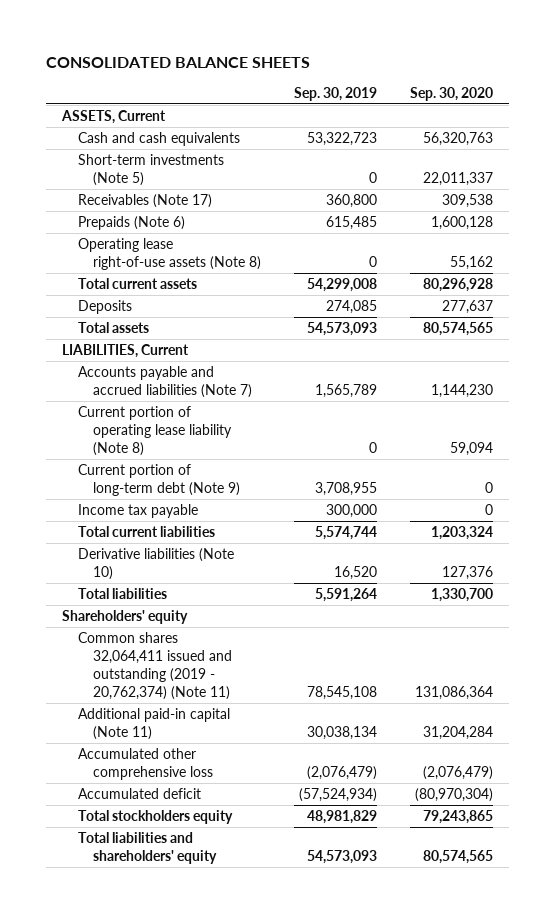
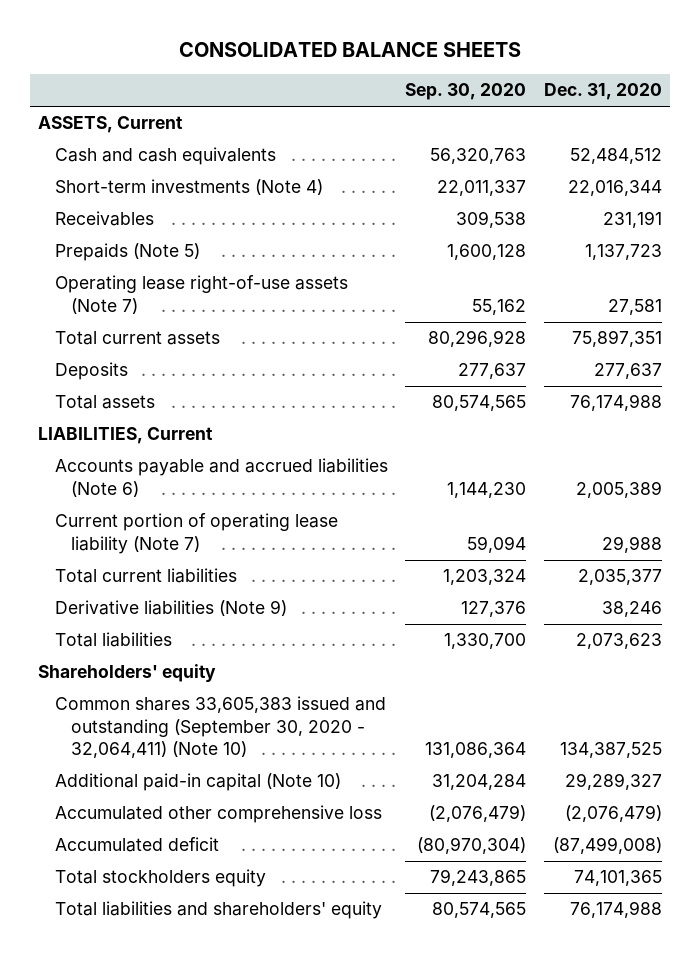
[293,86,377,101] Sep. 30, 2019 -> none
none -> [543,83,662,101] Dec. 31, 2020
[77,154,224,187] Short-term investments (Note 5) -> [54,179,323,196] Short-term investments (Note 4)
[77,194,212,209] Receivables (Note 17) -> [54,211,154,227] Receivables
[77,216,185,231] Prepaids (Note 6) -> [54,243,200,262] Prepaids (Note 5)
[77,238,261,271] Operating lease right-of-use assets (Note 8) -> [54,275,348,314] Operating lease right-of-use assets (Note 7)
[77,464,240,497] Current portion of long-term debt (Note 9) -> none
[77,504,198,519] Income tax payable -> none
[77,366,252,399] Accounts payable and accrued liabilities (Note 7) -> [54,458,388,497] Accounts payable and accrued liabilities (Note 6)
[77,406,232,457] Current portion of operating lease liability (Note 8) -> [54,513,338,554] Current portion of operating lease liability (Note 7)
[77,548,234,581] Derivative liabilities (Note 10) -> [54,600,287,617] Derivative liabilities (Note 9)
[77,632,232,701] Common shares 32,064,411 issued and outstanding (2019 - 20,762,374) (Note 11) -> [54,696,386,759] Common shares 33,605,383 issued and outstanding (September 30, 2020 - 32,064,411) (Note 10)
[77,708,230,741] Additional paid-in capital (Note 11) -> [54,773,341,792] Additional paid-in capital (Note 10)

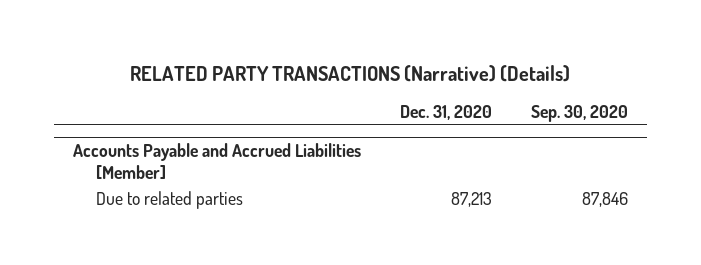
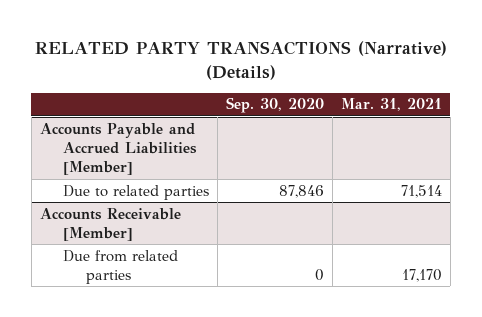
[399,104,492,120] Dec. 31, 2020 -> none
none -> [340,98,442,112] Mar. 31, 2021
none -> [39,207,181,241] Accounts Receivable [Member]
none -> [62,249,178,284] Due from related parties

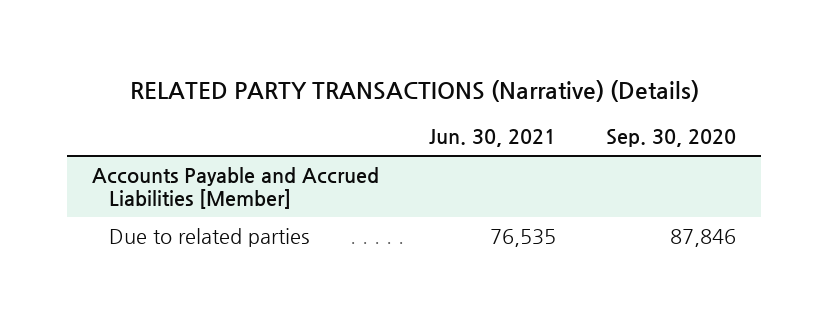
[340,98,442,112] Mar. 31, 2021 -> none
none -> [429,129,557,148] Jun. 30, 2021
[39,207,181,241] Accounts Receivable [Member] -> none
[62,249,178,284] Due from related parties -> none

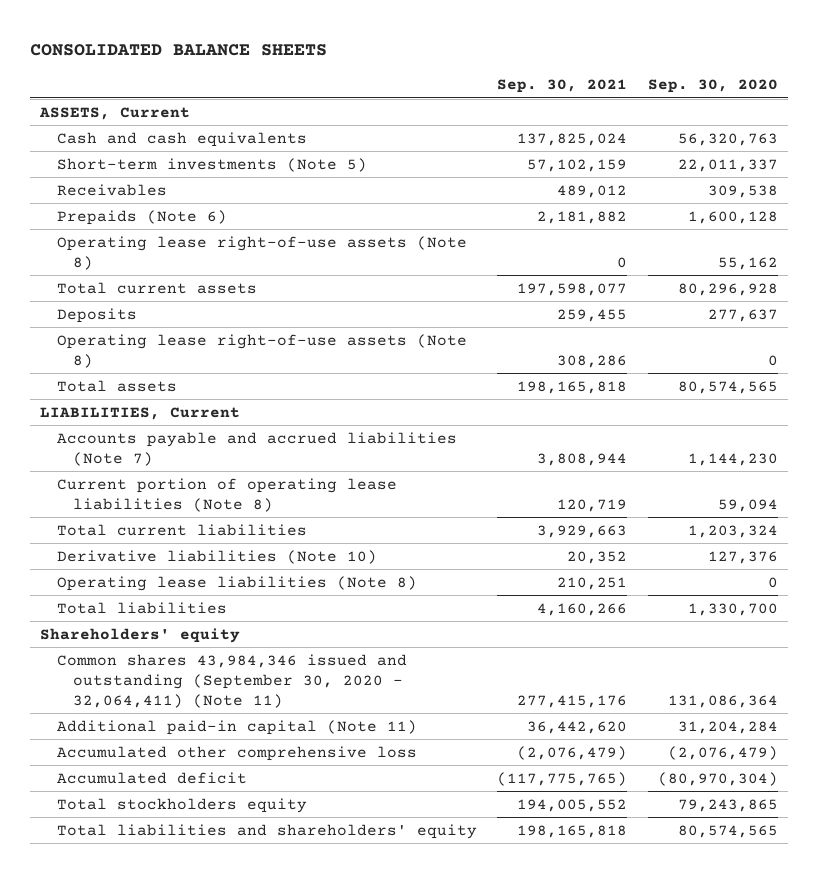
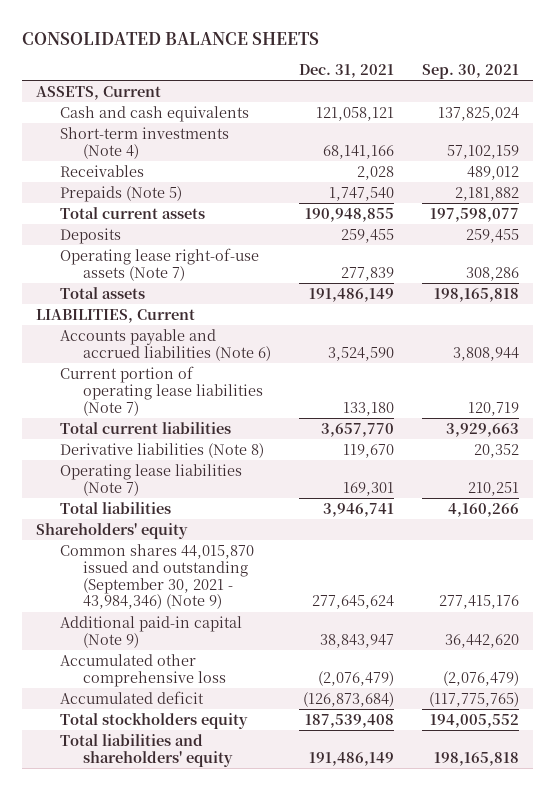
[648,78,779,93] Sep. 30, 2020 -> none
none -> [298,64,394,79] Dec. 31, 2021
[56,157,367,172] Short-term investments (Note 5) -> [59,126,229,159] Short-term investments (Note 4)
[56,235,467,270] Operating lease right-of-use assets (Note 8) -> none
[56,209,227,225] Prepaids (Note 6) -> [59,185,182,202] Prepaids (Note 5)
[56,333,467,368] Operating lease right-of-use assets (Note 8) -> [59,247,259,281] Operating lease right-of-use assets (Note 7)
[56,431,457,466] Accounts payable and accrued liabilities (Note 7) -> [59,328,271,361] Accounts payable and accrued liabilities (Note 6)
[56,477,397,512] Current portion of operating lease liabilities (Note 8) -> [59,365,263,416] Current portion of operating lease liabilities (Note 7)
[56,549,377,564] Derivative liabilities (Note 10) -> [59,442,264,458] Derivative liabilities (Note 8)
[56,575,417,591] Operating lease liabilities (Note 8) -> [59,463,242,496] Operating lease liabilities (Note 7)
[56,653,407,708] Common shares 43,984,346 issued and outstanding (September 30, 2020 - 32,064,411) (Note 11) -> [59,543,254,610] Common shares 44,015,870 issued and outstanding (September 30, 2021 - 43,984,346) (Note 9)
[56,719,417,735] Additional paid-in capital (Note 11) -> [59,615,242,648] Additional paid-in capital (Note 9)

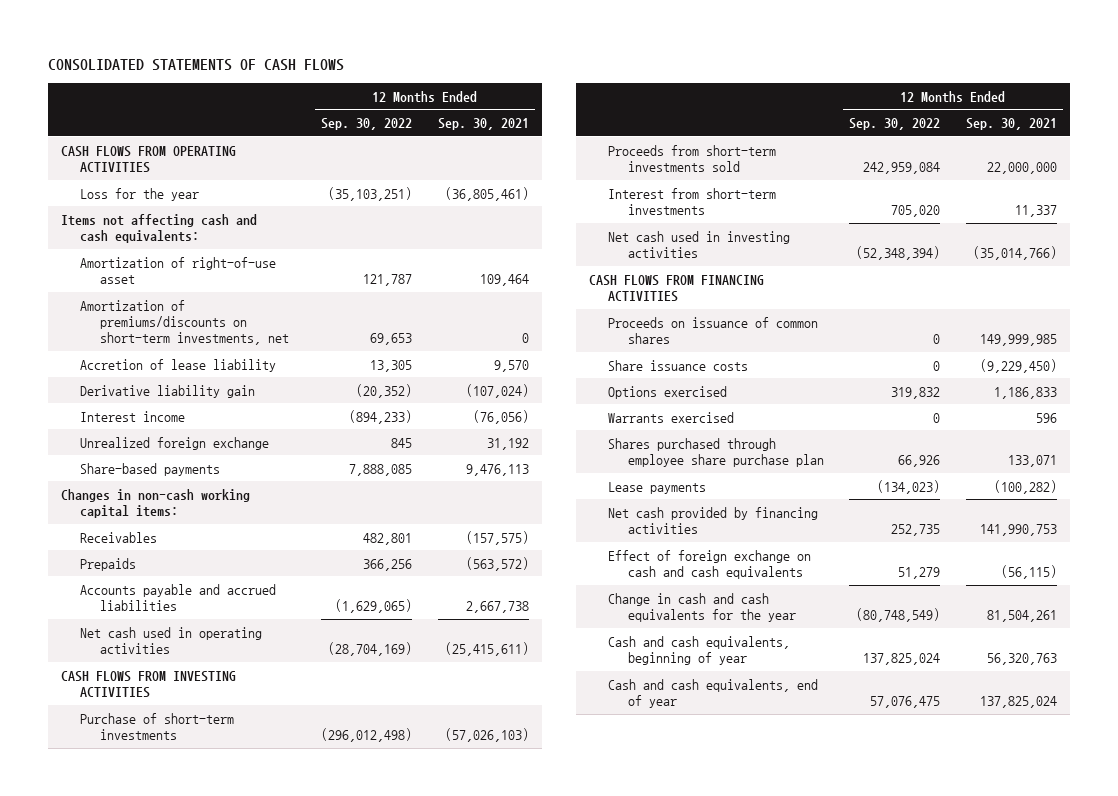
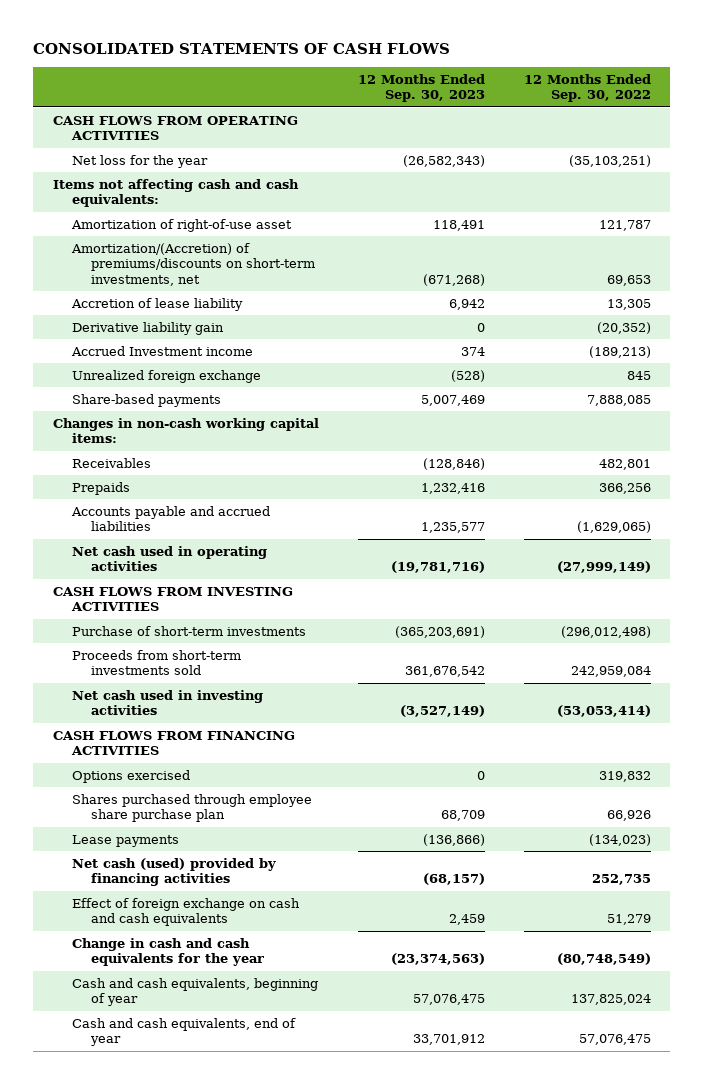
[437,117,529,130] Sep. 30, 2021 -> none
none -> [357,73,485,103] 12 Months Ended Sep. 30, 2023
[80,187,200,201] Loss for the year -> [72,154,209,168] Net loss for the year
[80,299,289,345] Amortization of premiums/discounts on short-term investments, net -> [71,242,316,286] Amortization/(Accretion) of premiums/discounts on short-term investments, net
[80,410,186,422] Interest income -> none
none -> [71,345,254,356] Accrued Investment income
[328,641,413,656] (28,704,169) -> [556,561,651,574] (27,999,149)
[608,187,777,215] Interest from short-term investments -> none
[856,245,941,260] (52,348,394) -> [556,705,651,718] (53,053,414)
[608,316,819,344] Proceeds on issuance of common shares -> none
[608,359,749,371] Share issuance costs -> none
[608,411,735,423] Warrants exercised -> none
[608,506,819,534] Net cash provided by financing activities -> [72,857,277,887] Net cash (used) provided by financing activities

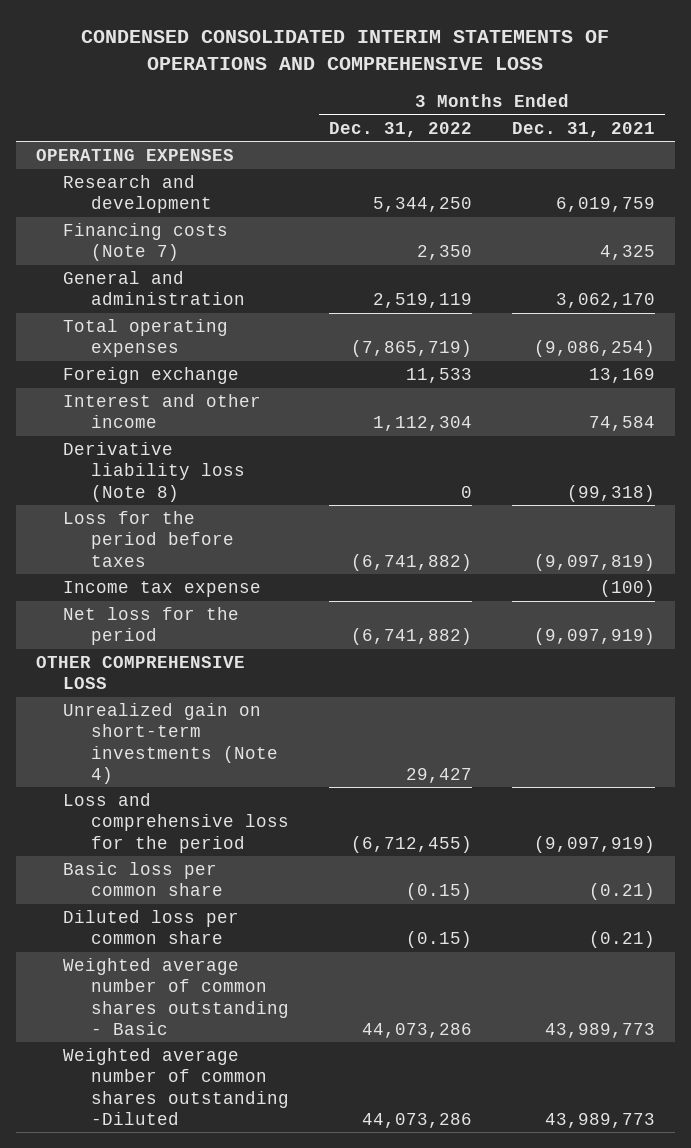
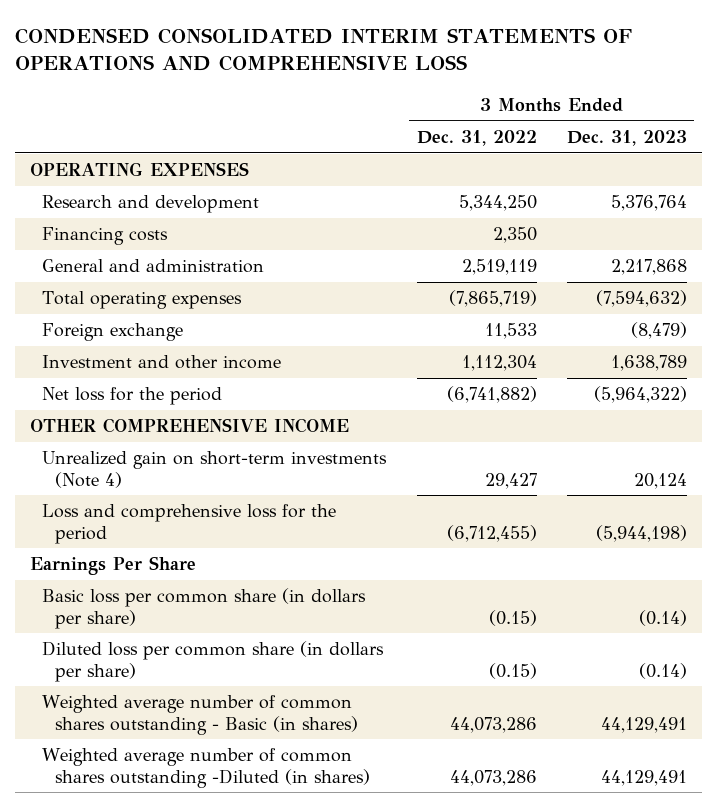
[511,121,655,137] Dec. 31, 2021 -> none
none -> [566,129,687,146] Dec. 31, 2023
[63,223,229,262] Financing costs (Note 7) -> [42,227,169,246] Financing costs
[63,442,245,502] Derivative liability loss (Note 8) -> none
[63,511,234,567] Loss for the period before taxes -> none
[63,581,262,598] Income tax expense -> none
[63,394,262,429] Interest and other income -> [42,355,282,370] Investment and other income
[35,656,245,690] OTHER COMPREHENSIVE LOSS -> [29,418,349,434] OTHER COMPREHENSIVE INCOME
none -> [29,556,196,576] Earnings Per Share
[63,862,223,897] Basic loss per common share -> [42,588,367,629] Basic loss per common share (in dollars per share)
[63,910,240,945] Diluted loss per common share -> [42,641,385,682] Diluted loss per common share (in dollars per share)
[63,958,289,1035] Weighted average number of common shares outstanding - Basic -> [42,695,359,735] Weighted average number of common shares outstanding - Basic (in shares)
[63,1048,289,1125] Weighted average number of common shares outstanding -Diluted -> [42,748,371,788] Weighted average number of common shares outstanding -Diluted (in shares)

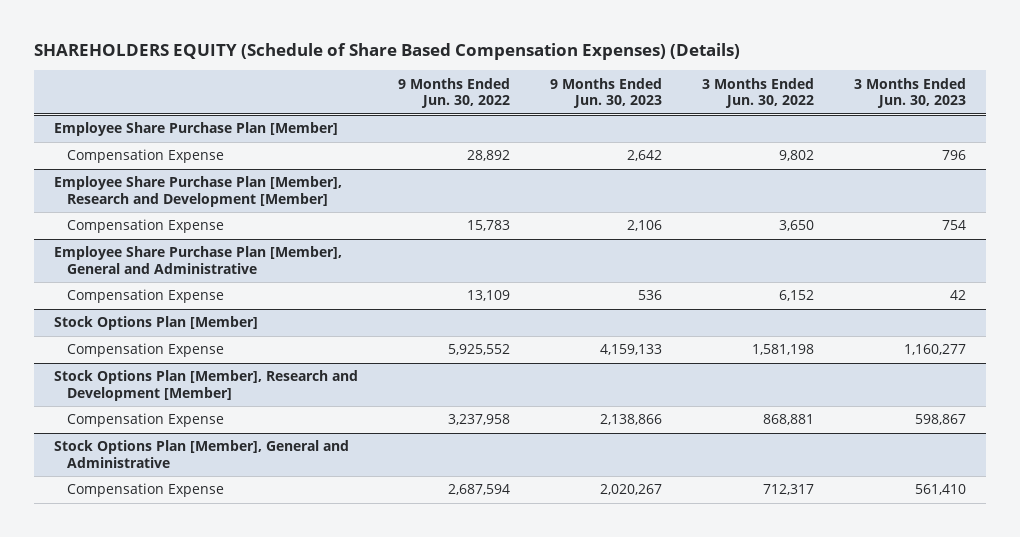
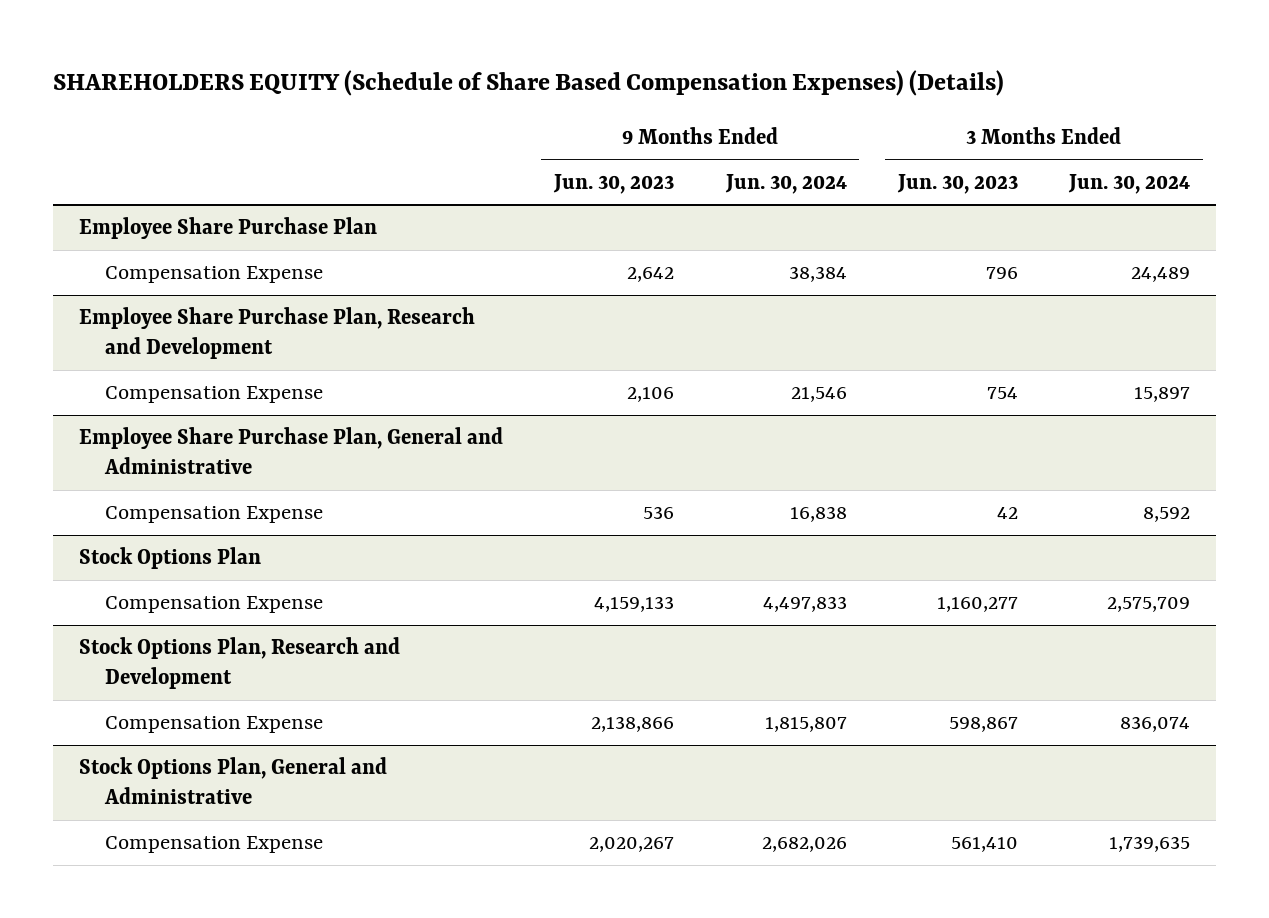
[398,77,511,109] 9 Months Ended Jun. 30, 2022 -> none
[702,77,815,109] 3 Months Ended Jun. 30, 2022 -> none
none -> [724,173,847,194] Jun. 30, 2024
none -> [1068,173,1191,194] Jun. 30, 2024
[54,122,339,137] Employee Share Purchase Plan [Member] -> [78,217,377,240] Employee Share Purchase Plan
[54,176,343,207] Employee Share Purchase Plan [Member], Research and Development [Member] -> [78,307,475,359] Employee Share Purchase Plan, Research and Development
[54,246,343,274] Employee Share Purchase Plan [Member], General and Administrative -> [78,427,503,474] Employee Share Purchase Plan, General and Administrative
[54,316,259,331] Stock Options Plan [Member] -> [78,547,261,570] Stock Options Plan
[54,370,359,401] Stock Options Plan [Member], Research and Development [Member] -> [78,637,400,689] Stock Options Plan, Research and Development
[54,440,350,468] Stock Options Plan [Member], General and Administrative -> [78,757,387,804] Stock Options Plan, General and Administrative

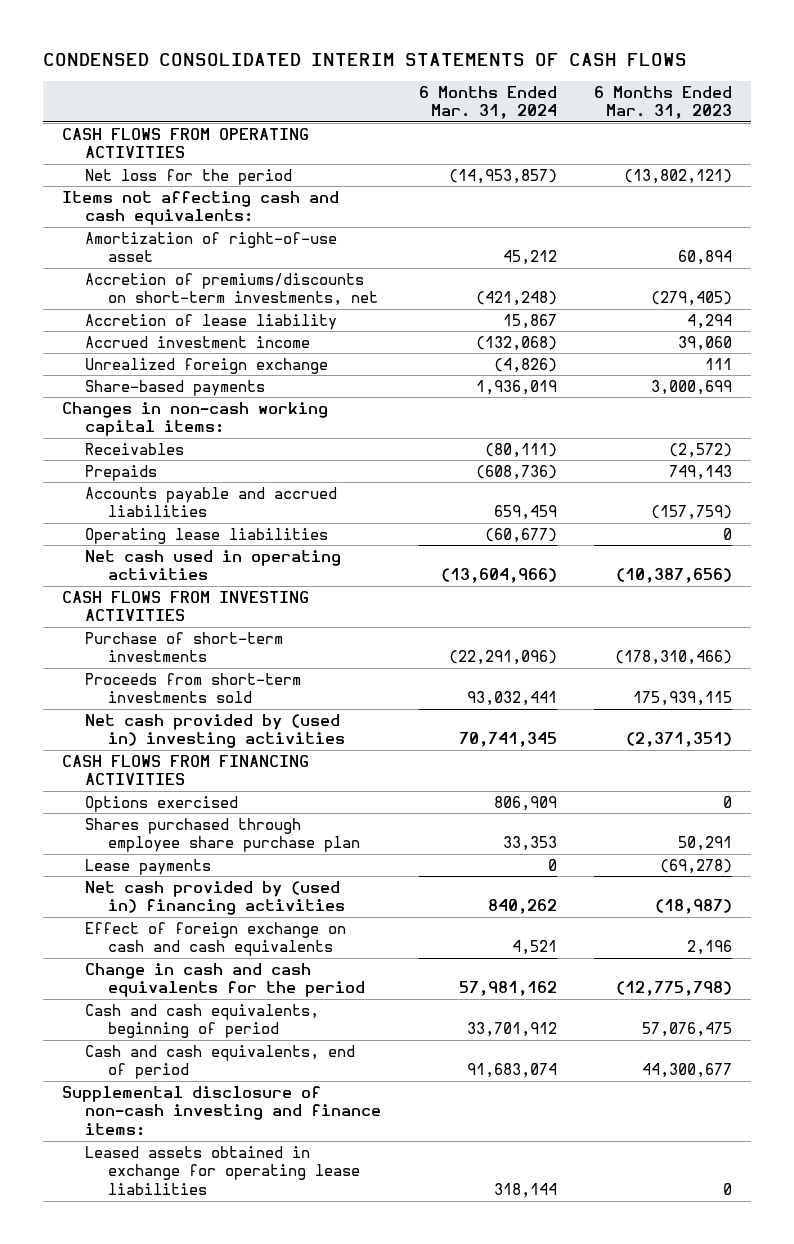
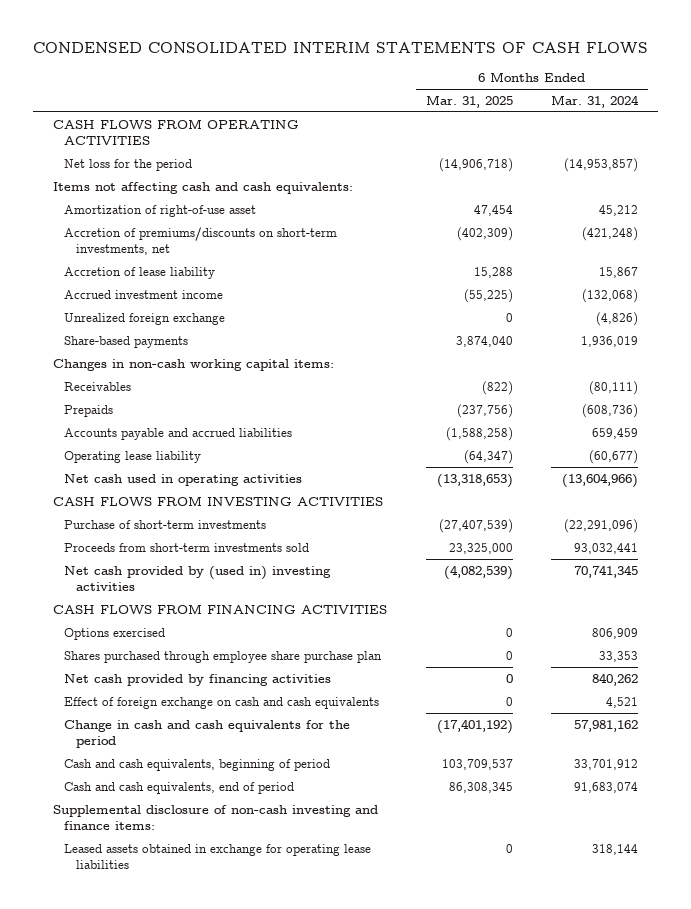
[594,85,733,120] 6 Months Ended Mar. 31, 2023 -> none
none -> [425,94,513,108] Mar. 31, 2025
[84,527,328,544] Operating lease liabilities -> [64,450,202,463] Operating lease liability
[84,858,211,875] Lease payments -> none
[84,880,345,916] Net cash provided by (used in) financing activities -> [64,673,332,686] Net cash provided by financing activities

